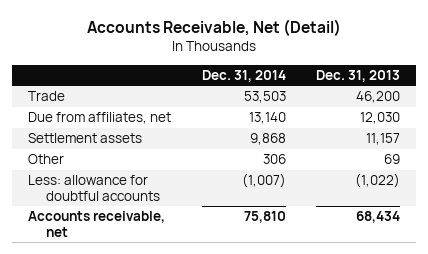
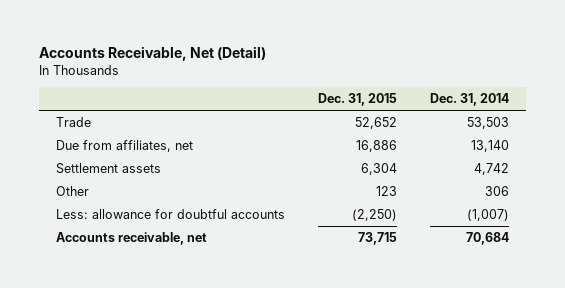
[316,69,401,82] Dec. 31, 2013 -> none
none -> [318,93,398,107] Dec. 31, 2015
[249,133,286,146] 9,868 -> [474,163,510,176] 4,742
[243,211,286,224] 75,810 -> [466,232,510,246] 70,684

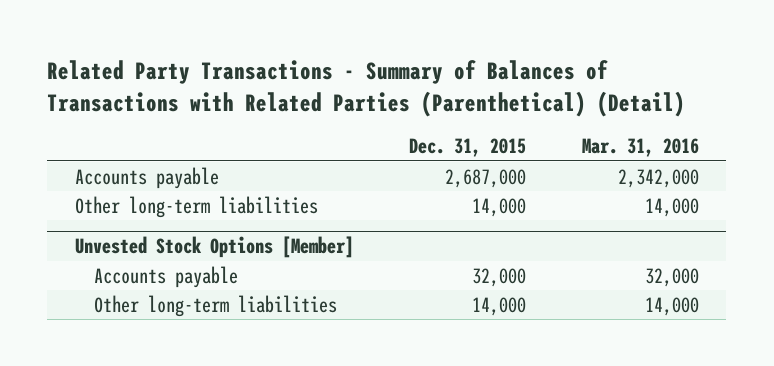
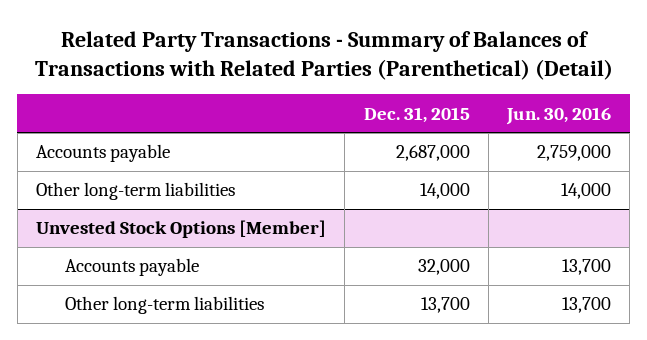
[581,138,699,158] Mar. 31, 2016 -> none
none -> [505,106,611,125] Jun. 30, 2016
[472,296,527,316] 14,000 -> [420,297,470,314] 13,700

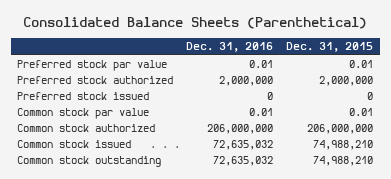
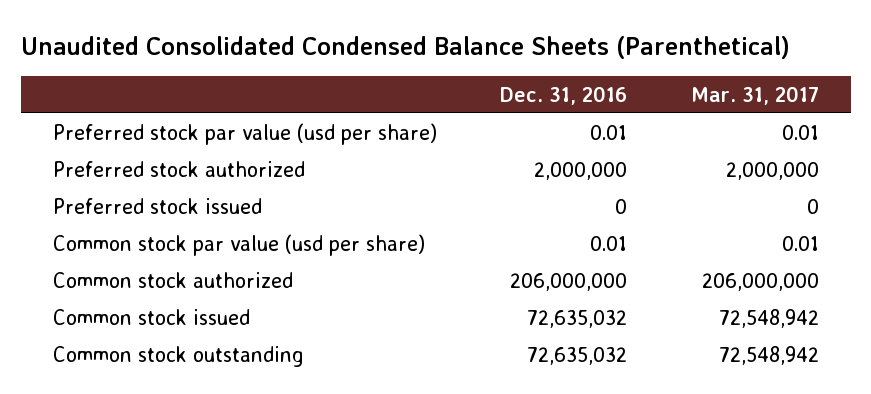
[23,17,368,30] Consolidated Balance Sheets (Parenthetical) -> [20,35,790,59] Unaudited Consolidated Condensed Balance Sheets (Parenthetical)
[286,42,374,53] Dec. 31, 2015 -> none
none -> [690,85,819,105] Mar. 31, 2017
[17,60,168,72] Preferred stock par value -> [52,122,437,145] Preferred stock par value (usd per share)
[17,108,150,120] Common stock par value -> [52,233,425,256] Common stock par value (usd per share)

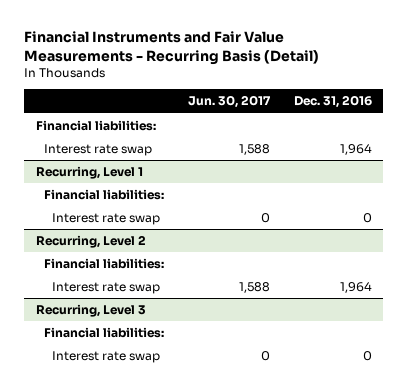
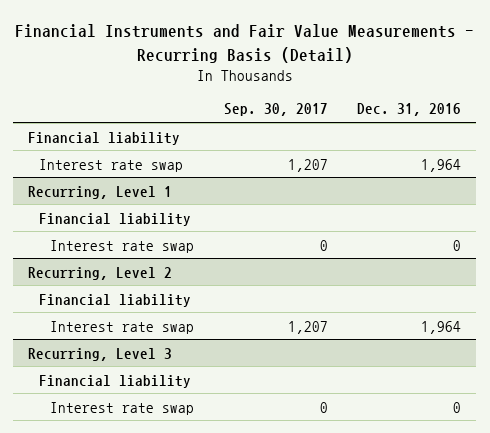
[187,95,271,109] Jun. 30, 2017 -> none
none -> [223,103,328,117] Sep. 30, 2017
[35,120,156,132] Financial liabilities: -> [28,131,181,145] Financial liability
[43,189,164,201] Financial liabilities: -> [39,212,192,226] Financial liability
[43,258,164,270] Financial liabilities: -> [39,293,192,307] Financial liability
[43,327,164,339] Financial liabilities: -> [39,374,192,388] Financial liability

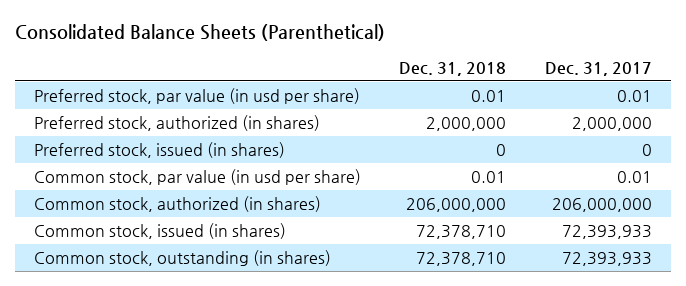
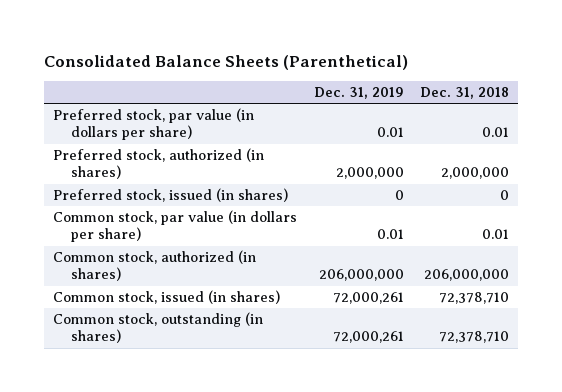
[545,61,653,76] Dec. 31, 2017 -> none
none -> [313,87,404,100] Dec. 31, 2019
[33,87,360,104] Preferred stock, par value (in usd per share) -> [52,107,254,141] Preferred stock, par value (in dollars per share)
[33,168,361,185] Common stock, par value (in usd per share) -> [52,209,297,243] Common stock, par value (in dollars per share)

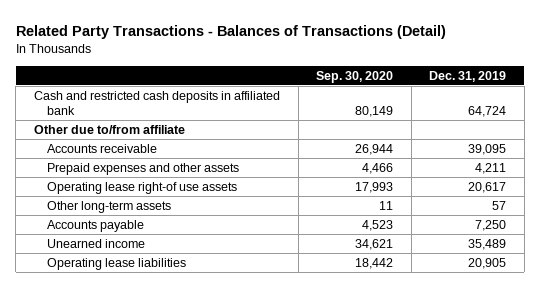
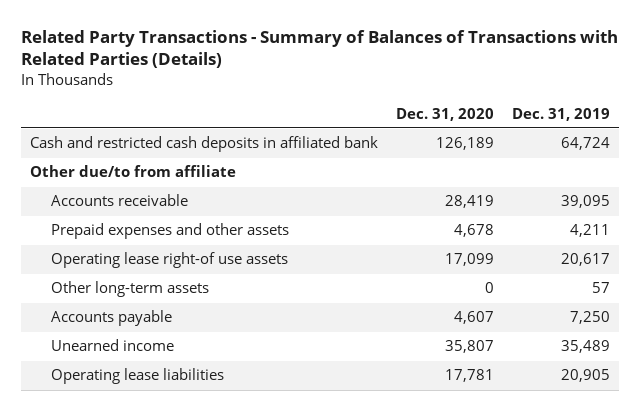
[15,24,446,39] Related Party Transactions - Balances of Transactions (Detail) -> [20,30,618,69] Related Party Transactions - Summary of Balances of Transactions with Related Parties (Details)
[316,70,394,83] Sep. 30, 2020 -> none
none -> [395,107,494,121] Dec. 31, 2020
[33,124,185,134] Other due to/from affiliate -> [29,165,236,178] Other due/to from affiliate

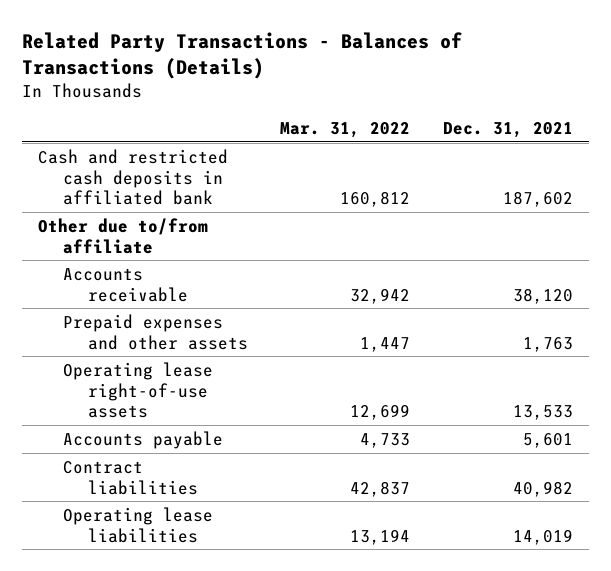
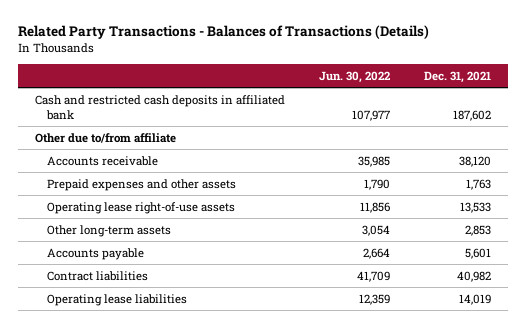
[280,121,411,138] Mar. 31, 2022 -> none
none -> [318,70,390,83] Jun. 30, 2022
none -> [46,224,171,237] Other long-term assets

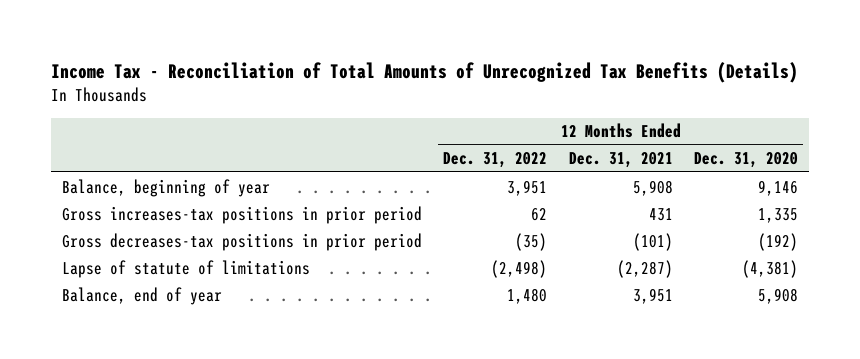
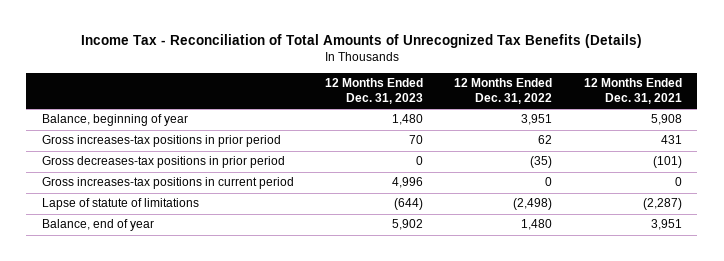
[693,152,798,169] Dec. 31, 2020 -> none
none -> [325,78,424,105] 12 Months Ended Dec. 31, 2023
none -> [41,177,294,190] Gross increases-tax positions in current period

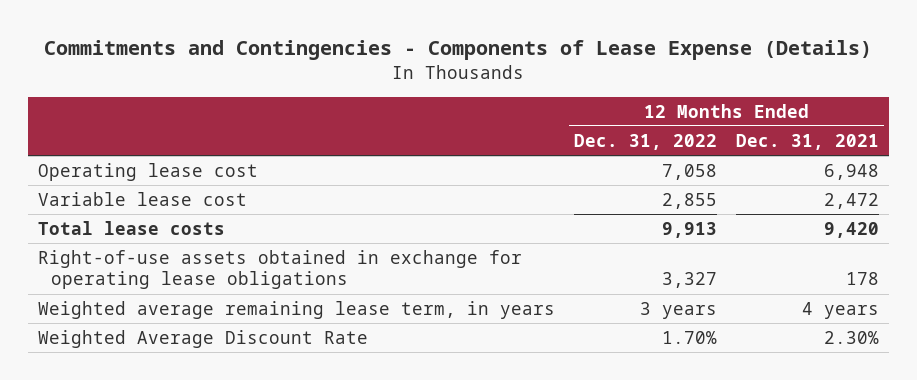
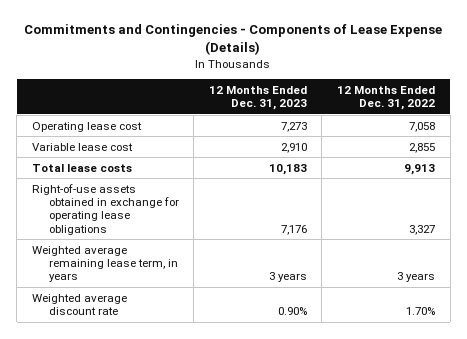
[736,133,880,150] Dec. 31, 2021 -> none
none -> [208,85,307,111] 12 Months Ended Dec. 31, 2023
[37,329,368,348] Weighted Average Discount Rate -> [31,293,127,316] Weighted average discount rate

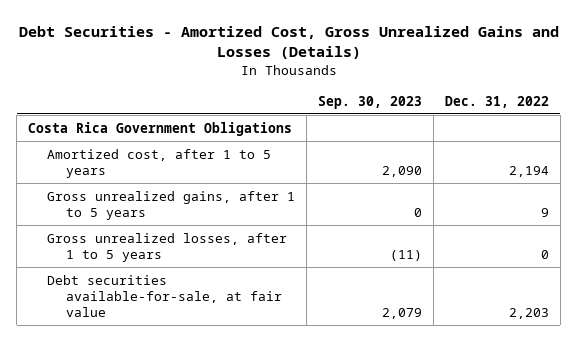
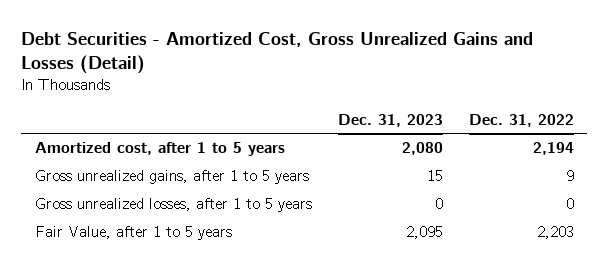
[18,26,559,60] Debt Securities - Amortized Cost, Gross Unrealized Gains and Losses (Details) -> [21,32,534,75] Debt Securities - Amortized Cost, Gross Unrealized Gains and Losses (Detail)
[317,95,422,109] Sep. 30, 2023 -> none
none -> [337,113,443,127] Dec. 31, 2023
[28,121,293,136] Costa Rica Government Obligations -> none
[46,274,282,317] Debt securities available-for-sale, at fair value -> [34,226,232,241] Fair Value, after 1 to 5 years

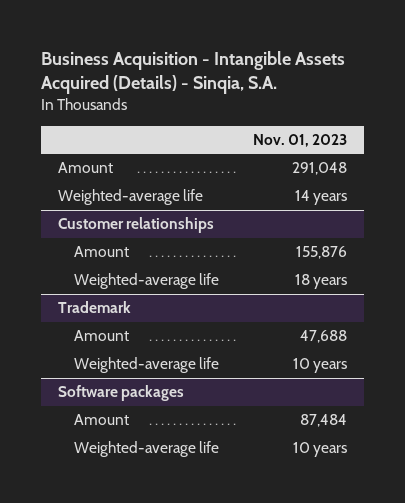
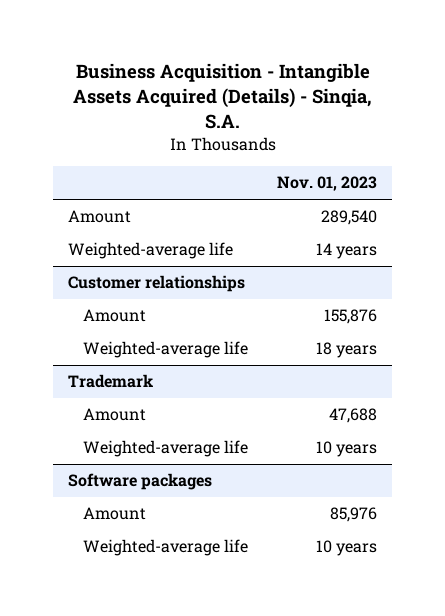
[292,162,348,176] 291,048 -> [321,210,378,226] 289,540
[300,414,348,428] 87,484 -> [330,507,378,523] 85,976

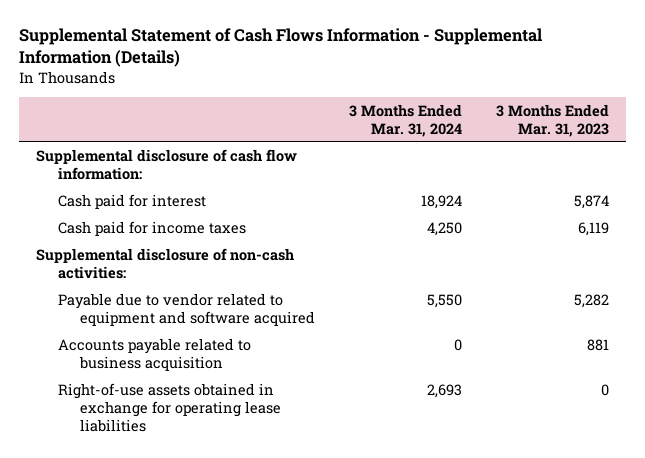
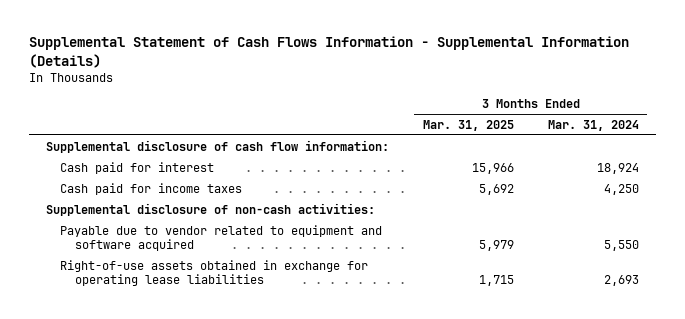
[496,103,610,137] 3 Months Ended Mar. 31, 2023 -> none
none -> [422,119,514,131] Mar. 31, 2025
[57,338,251,372] Accounts payable related to business acquisition -> none

